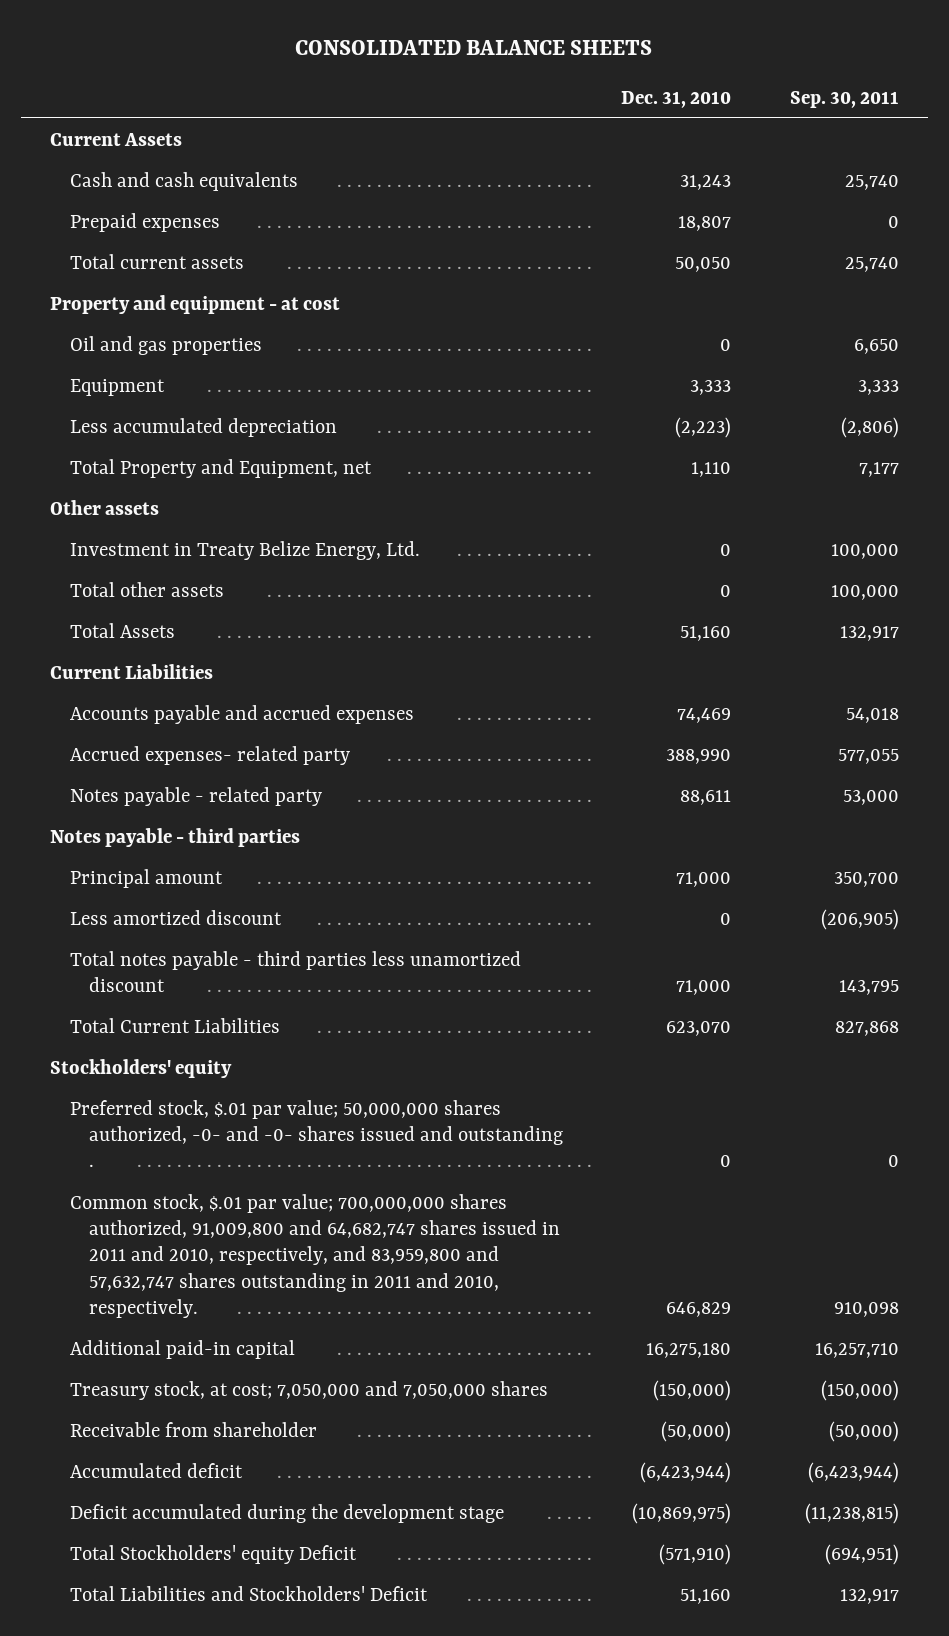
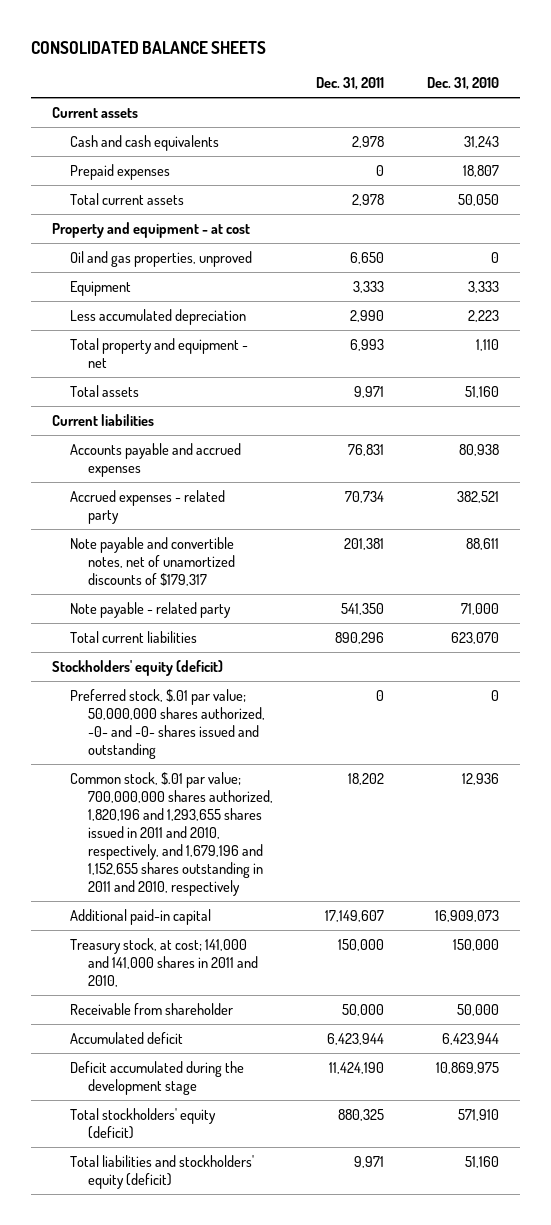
[789,90,899,108] Sep. 30, 2011 -> none
none -> [316,77,385,91] Dec. 31, 2011
[50,132,183,146] Current Assets -> [52,106,139,118] Current assets
[69,335,262,355] Oil and gas properties -> [70,250,253,267] Oil and gas properties, unproved
[50,499,160,515] Other assets -> none
[69,540,420,560] Investment in Treaty Belize Energy, Ltd. -> none
[69,581,224,597] Total other assets -> none
[50,827,301,847] Notes payable - third parties -> none
[69,868,223,888] Principal amount -> none
[69,909,282,925] Less amortized discount -> none
[69,950,521,993] Total notes payable - third parties less unamortized discount -> none
[675,416,732,438] (2,223) -> [468,309,500,322] 2,223
[69,458,372,478] Total Property and Equipment, net -> [70,337,249,368] Total property and equipment - net
[69,622,175,638] Total Assets -> [70,384,140,397] Total assets
[50,663,214,679] Current Liabilities -> [52,413,155,426] Current liabilities
[677,707,732,723] 74,469 -> [459,443,500,456] 80,938
[69,745,350,765] Accrued expenses- related party -> [70,489,226,524] Accrued expenses - related party
[666,748,732,764] 388,990 -> [457,490,500,503] 382,521
none -> [70,536,236,586] Note payable and convertible notes, net of unamortized discounts of $179,317
[69,786,322,806] Notes payable - related party -> [70,601,232,618] Note payable - related party
[680,789,732,805] 88,611 -> [461,602,500,615] 71,000
[69,1017,280,1033] Total Current Liabilities -> [70,630,198,643] Total current liabilities
[50,1058,233,1078] Stockholders' equity -> [52,659,224,676] Stockholders' equity (deficit)
[69,1099,563,1168] Preferred stock, $.01 par value; 50,000,000 shares authorized, -0- and -0- shares issued and outstanding . -> [70,688,266,759] Preferred stock, $.01 par value; 50,000,000 shares authorized, -0- and -0- shares issued and outstanding
[69,1193,560,1318] Common stock, $.01 par value; 700,000,000 shares authorized, 91,009,800 and 64,682,747 shares issued in 2011 and 2010, respectively, and 83,959,800 and 57,632,747 shares outstanding in 2011 and 2010, respectively. -> [70,771,274,896] Common stock, $.01 par value; 700,000,000 shares authorized, 1,820,196 and 1,293,655 shares issued in 2011 and 2010, respectively, and 1,679,196 and 1,152,655 shares outstanding in 2011 and 2010, respectively
[666,1301,732,1317] 646,829 -> [462,772,500,785] 12,936
[646,1342,732,1358] 16,275,180 -> [435,909,500,922] 16,909,073
[69,1380,548,1400] Treasury stock, at cost; 7,050,000 and 7,050,000 shares -> [70,937,259,987] Treasury stock, at cost; 141,000 and 141,000 shares in 2011 and 2010,
[653,1379,732,1401] (150,000) -> [453,938,500,951] 150,000
[661,1420,732,1442] (50,000) -> [457,1003,500,1016] 50,000
[640,1461,732,1483] (6,423,944) -> [442,1032,500,1045] 6,423,944
[632,1502,732,1524] (10,869,975) -> [436,1061,500,1074] 10,869,975
[69,1544,357,1564] Total Stockholders' equity Deficit -> [70,1107,217,1139] Total stockholders' equity (deficit)
[659,1543,732,1565] (571,910) -> [458,1108,500,1121] 571,910
[69,1585,428,1601] Total Liabilities and Stockholders' Deficit -> [70,1154,255,1189] Total liabilities and stockholders' equity (deficit)

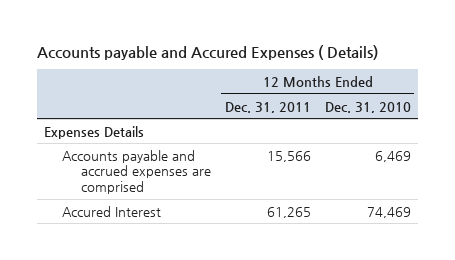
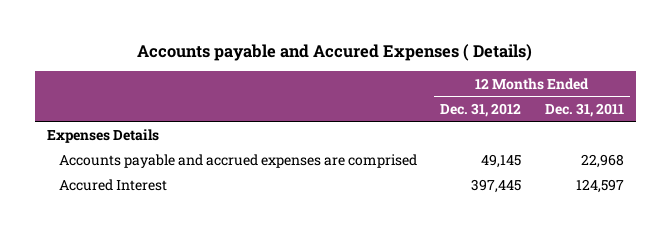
[324,101,411,113] Dec. 31, 2010 -> none
none -> [440,102,522,117] Dec. 31, 2012
[266,150,311,162] 15,566 -> [580,153,624,168] 22,968
[266,206,311,218] 61,265 -> [575,178,624,193] 124,597

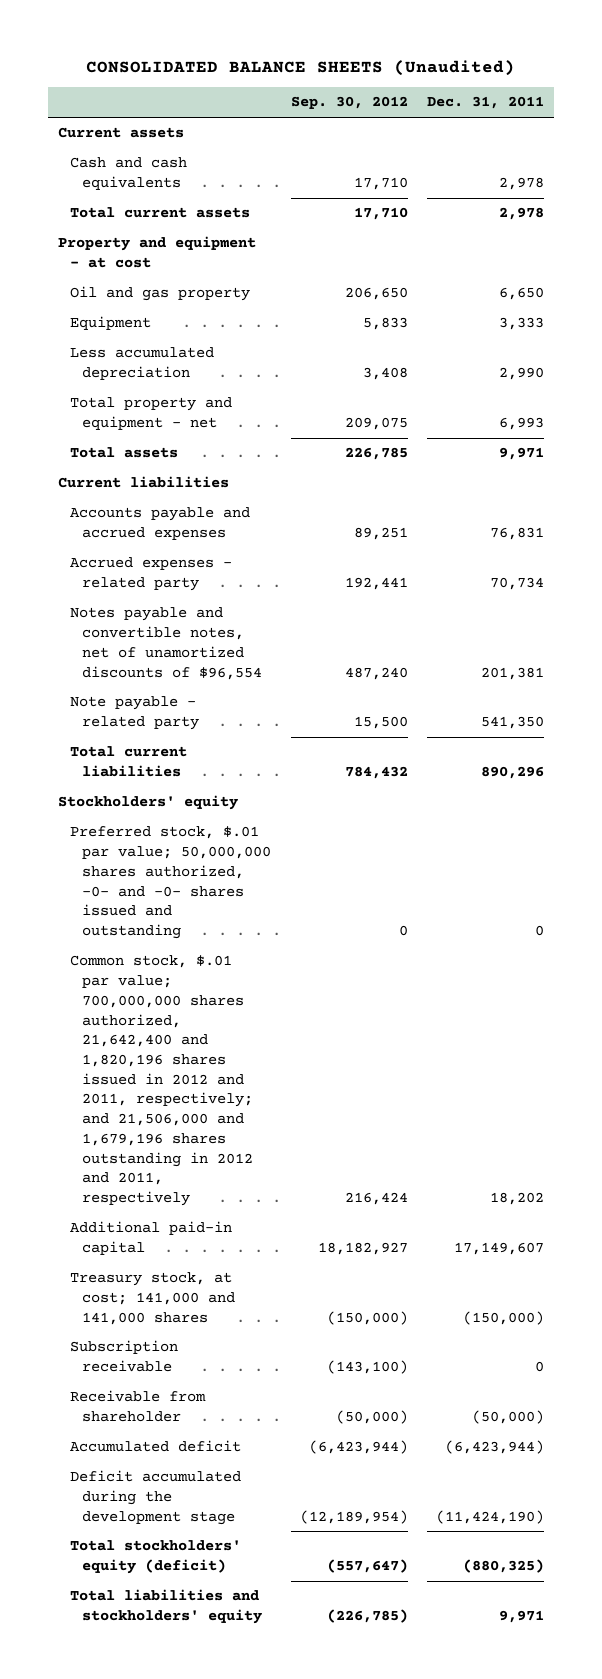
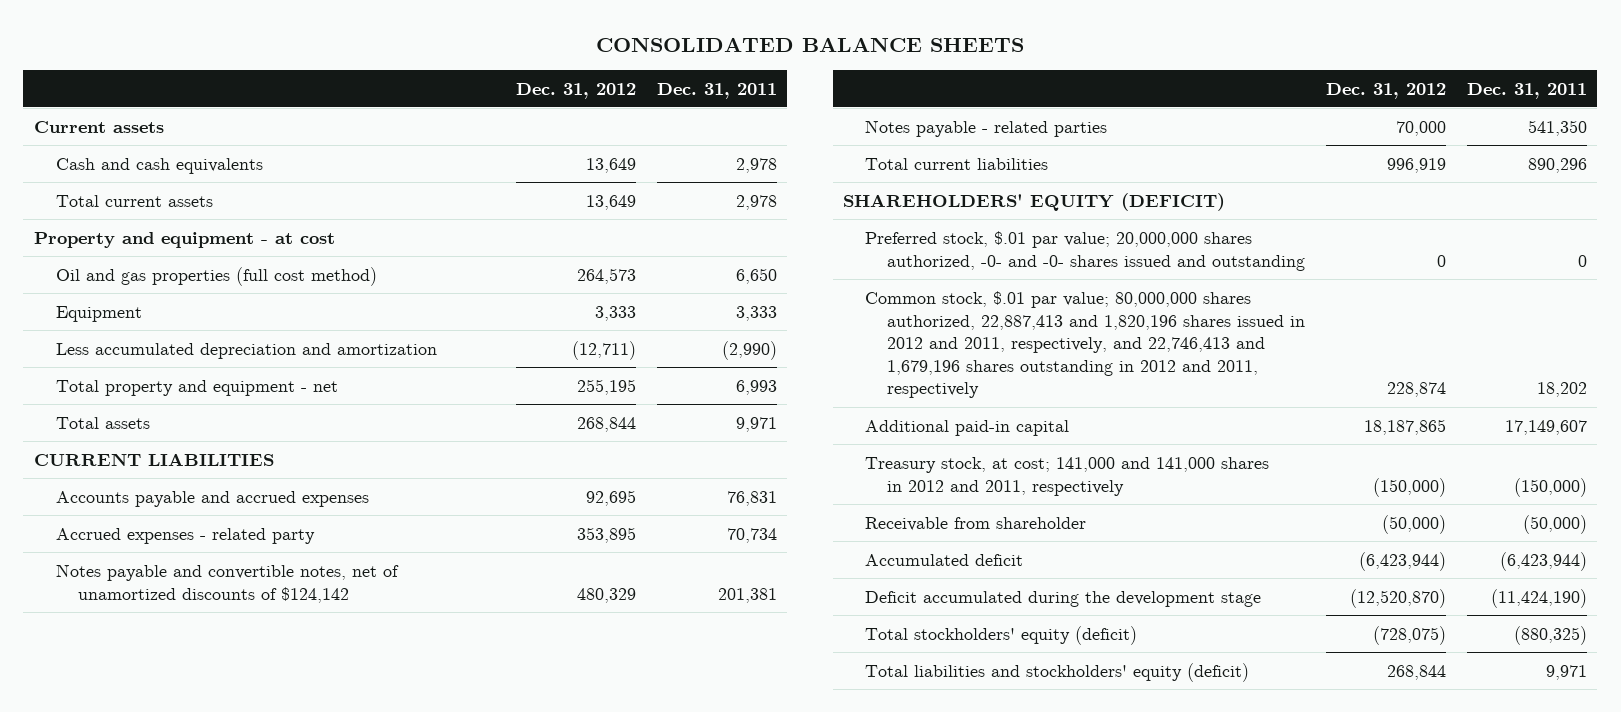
[85,59,515,76] CONSOLIDATED BALANCE SHEETS (Unaudited) -> [596,36,1025,52] CONSOLIDATED BALANCE SHEETS
[290,96,408,110] Sep. 30, 2012 -> none
none -> [516,82,637,99] Dec. 31, 2012
[70,286,251,302] Oil and gas property -> [55,266,377,286] Oil and gas properties (full cost method)
[70,347,215,381] Less accumulated depreciation -> [55,342,437,359] Less accumulated depreciation and amortization
[499,367,545,381] 2,990 -> [722,340,778,360] (2,990)
[57,476,229,489] Current liabilities -> [33,452,274,466] CURRENT LIABILITIES
[70,607,263,680] Notes payable and convertible notes, net of unamortized discounts of $96,554 -> [55,563,399,603] Notes payable and convertible notes, net of unamortized discounts of $124,142
[70,696,200,731] Note payable - related party -> [865,119,1108,137] Notes payable - related parties
[57,795,238,811] Stockholders' equity -> [843,192,1226,211] SHAREHOLDERS' EQUITY (DEFICIT)
[70,826,272,940] Preferred stock, $.01 par value; 50,000,000 shares authorized, -0- and -0- shares issued and outstanding -> [865,230,1306,271] Preferred stock, $.01 par value; 20,000,000 shares authorized, -0- and -0- shares issued and outstanding
[70,955,254,1207] Common stock, $.01 par value; 700,000,000 shares authorized, 21,642,400 and 1,820,196 shares issued in 2012 and 2011, respectively; and 21,506,000 and 1,679,196 shares outstanding in 2012 and 2011, respectively -> [865,290,1306,399] Common stock, $.01 par value; 80,000,000 shares authorized, 22,887,413 and 1,820,196 shares issued in 2012 and 2011, respectively, and 22,746,413 and 1,679,196 shares outstanding in 2012 and 2011, respectively
[70,1340,179,1373] Subscription receivable -> none
[70,1272,236,1325] Treasury stock, at cost; 141,000 and 141,000 shares -> [865,456,1270,496] Treasury stock, at cost; 141,000 and 141,000 shares in 2012 and 2011, respectively
[70,1589,263,1625] Total liabilities and stockholders' equity -> [865,662,1250,682] Total liabilities and stockholders' equity (deficit)

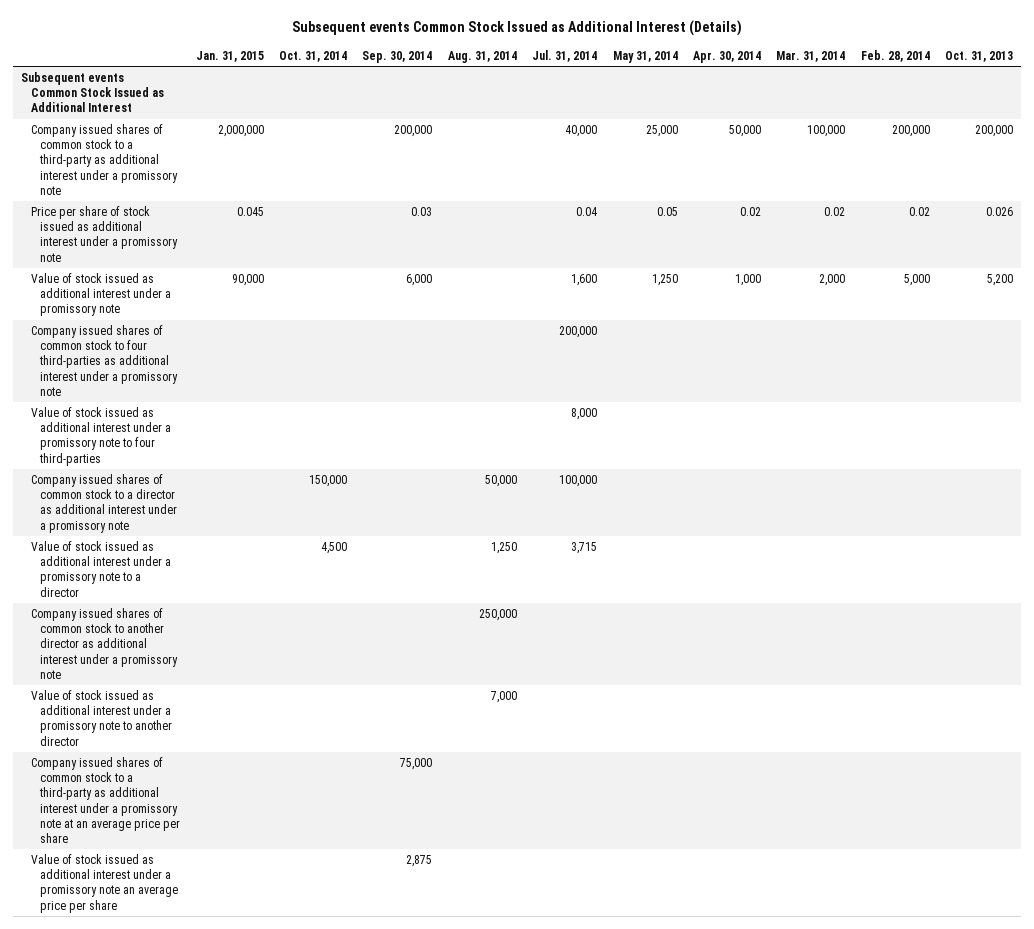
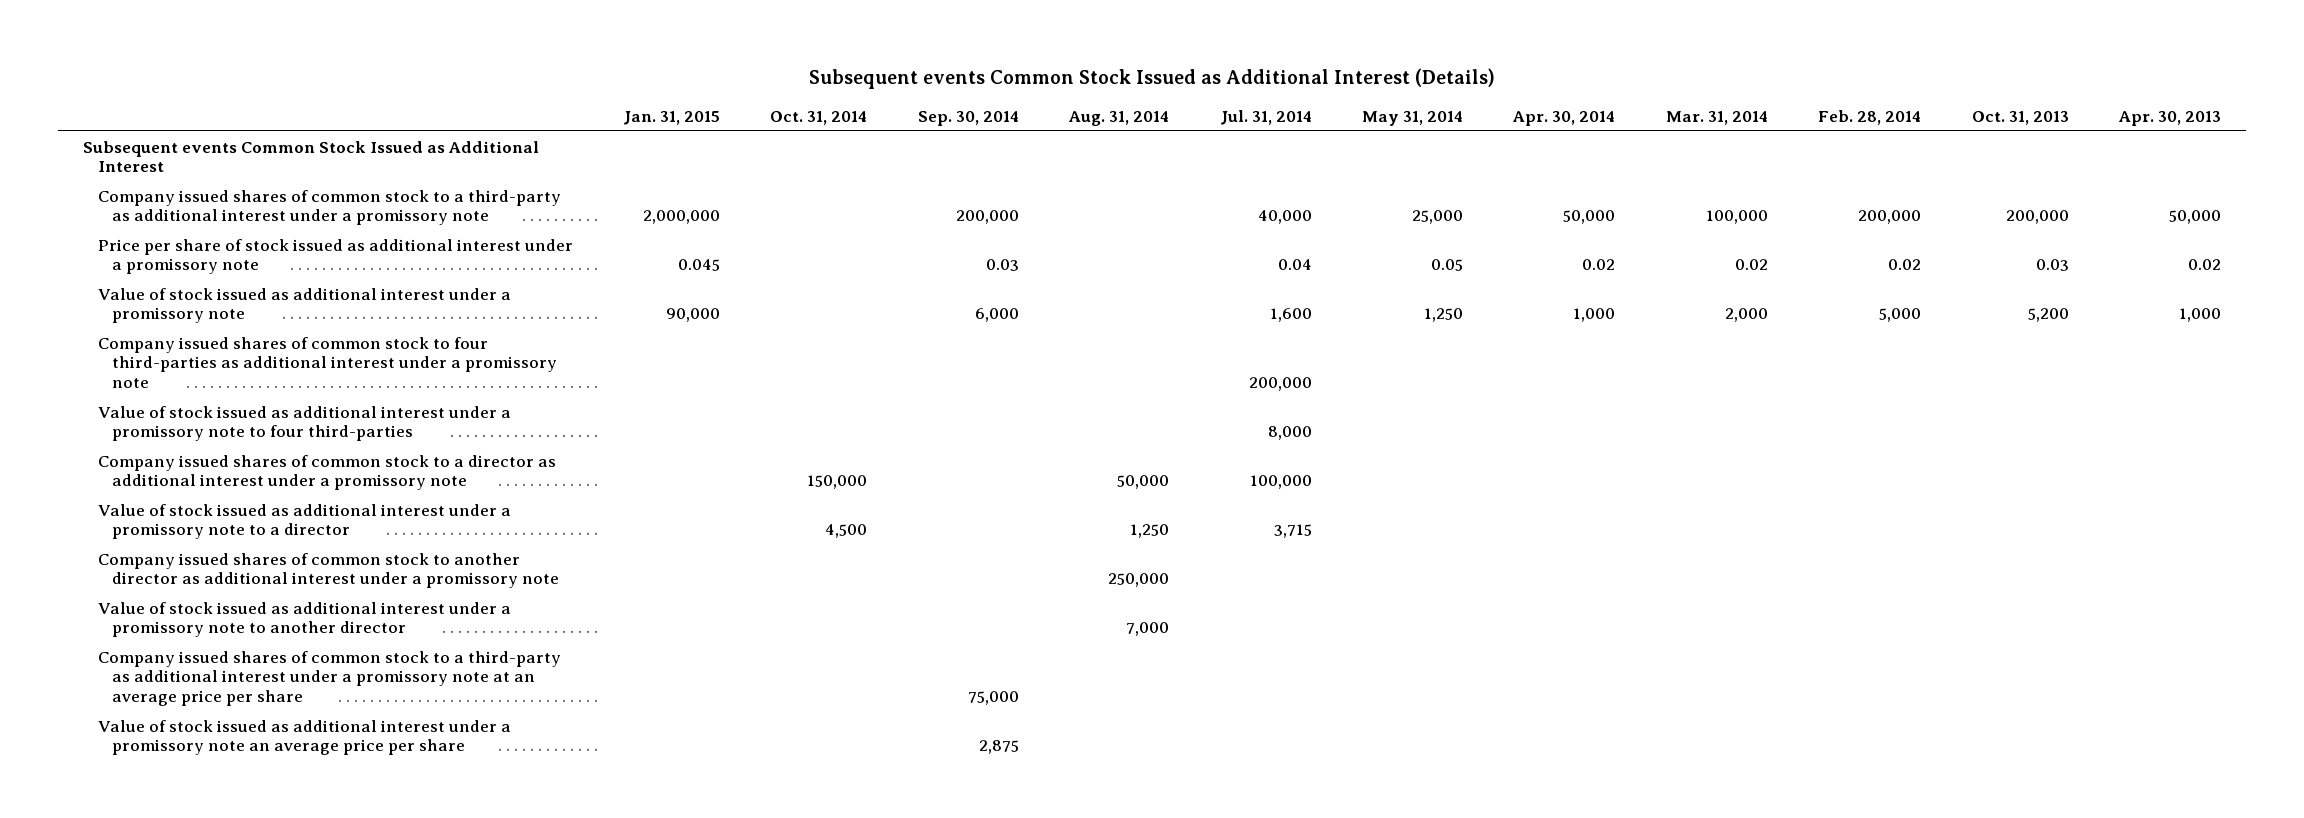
none -> [2117,110,2221,126] Apr. 30, 2013
[985,207,1013,217] 0.026 -> [2035,259,2069,272] 0.03

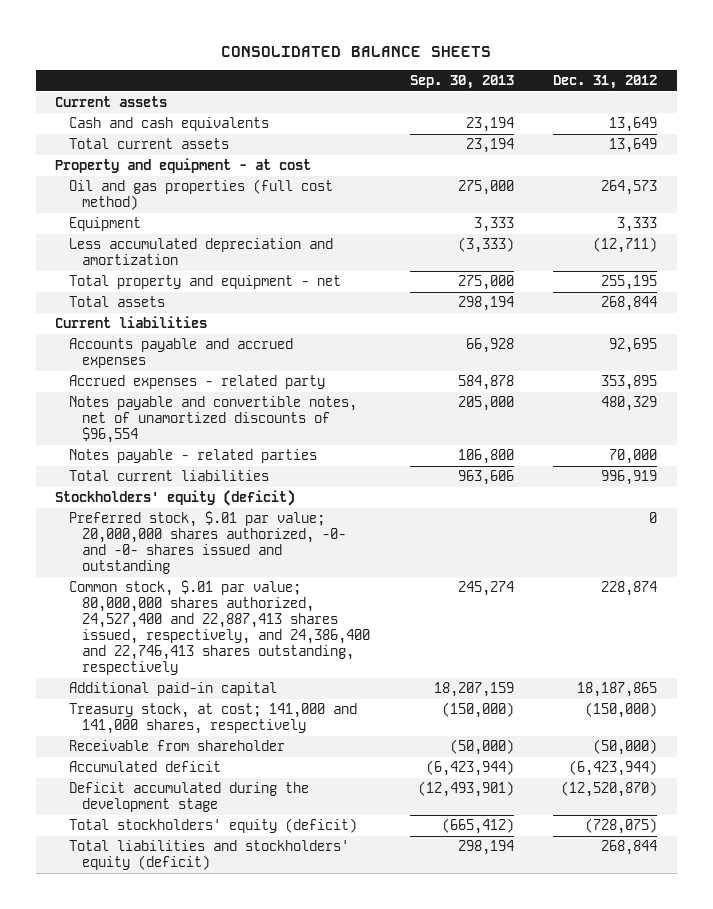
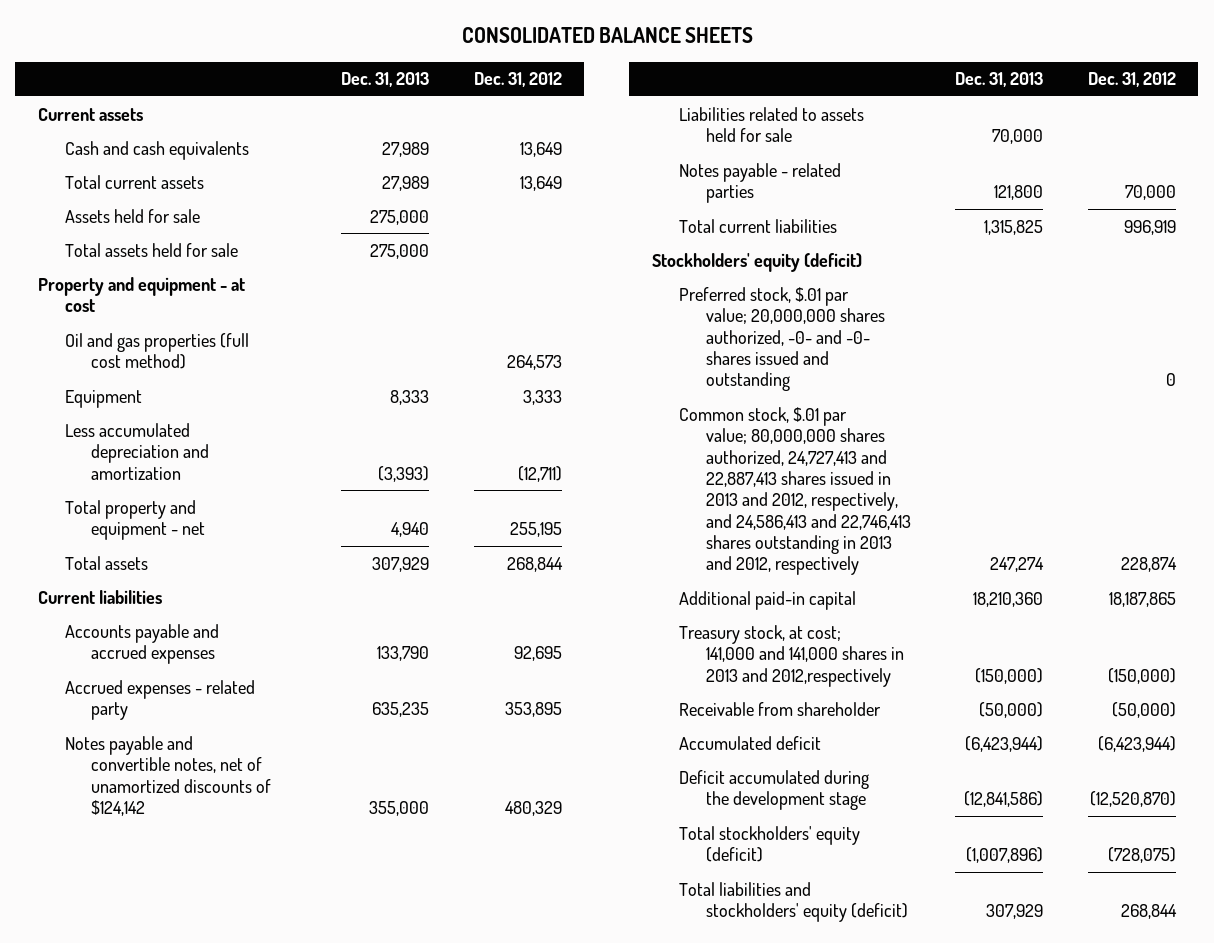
[409,75,514,90] Sep. 30, 2013 -> none
none -> [341,72,430,88] Dec. 31, 2013
none -> [64,208,200,223] Assets held for sale
none -> [64,242,238,257] Total assets held for sale
[68,396,357,444] Notes payable and convertible notes, net of unamortized discounts of $96,554 -> [64,735,272,816] Notes payable and convertible notes, net of unamortized discounts of $124,142
none -> [678,106,864,143] Liabilities related to assets held for sale
[68,580,371,675] Common stock, $.01 par value; 80,000,000 shares authorized, 24,527,400 and 22,887,413 shares issued, respectively, and 24,386,400 and 22,746,413 shares outstanding, respectively -> [678,406,911,576] Common stock, $.01 par value; 80,000,000 shares authorized, 24,727,413 and 22,887,413 shares issued in 2013 and 2012, respectively, and 24,586,413 and 22,746,413 shares outstanding in 2013 and 2012, respectively
[68,703,357,735] Treasury stock, at cost; 141,000 and 141,000 shares, respectively -> [678,624,904,687] Treasury stock, at cost; 141,000 and 141,000 shares in 2013 and 2012,respectively

